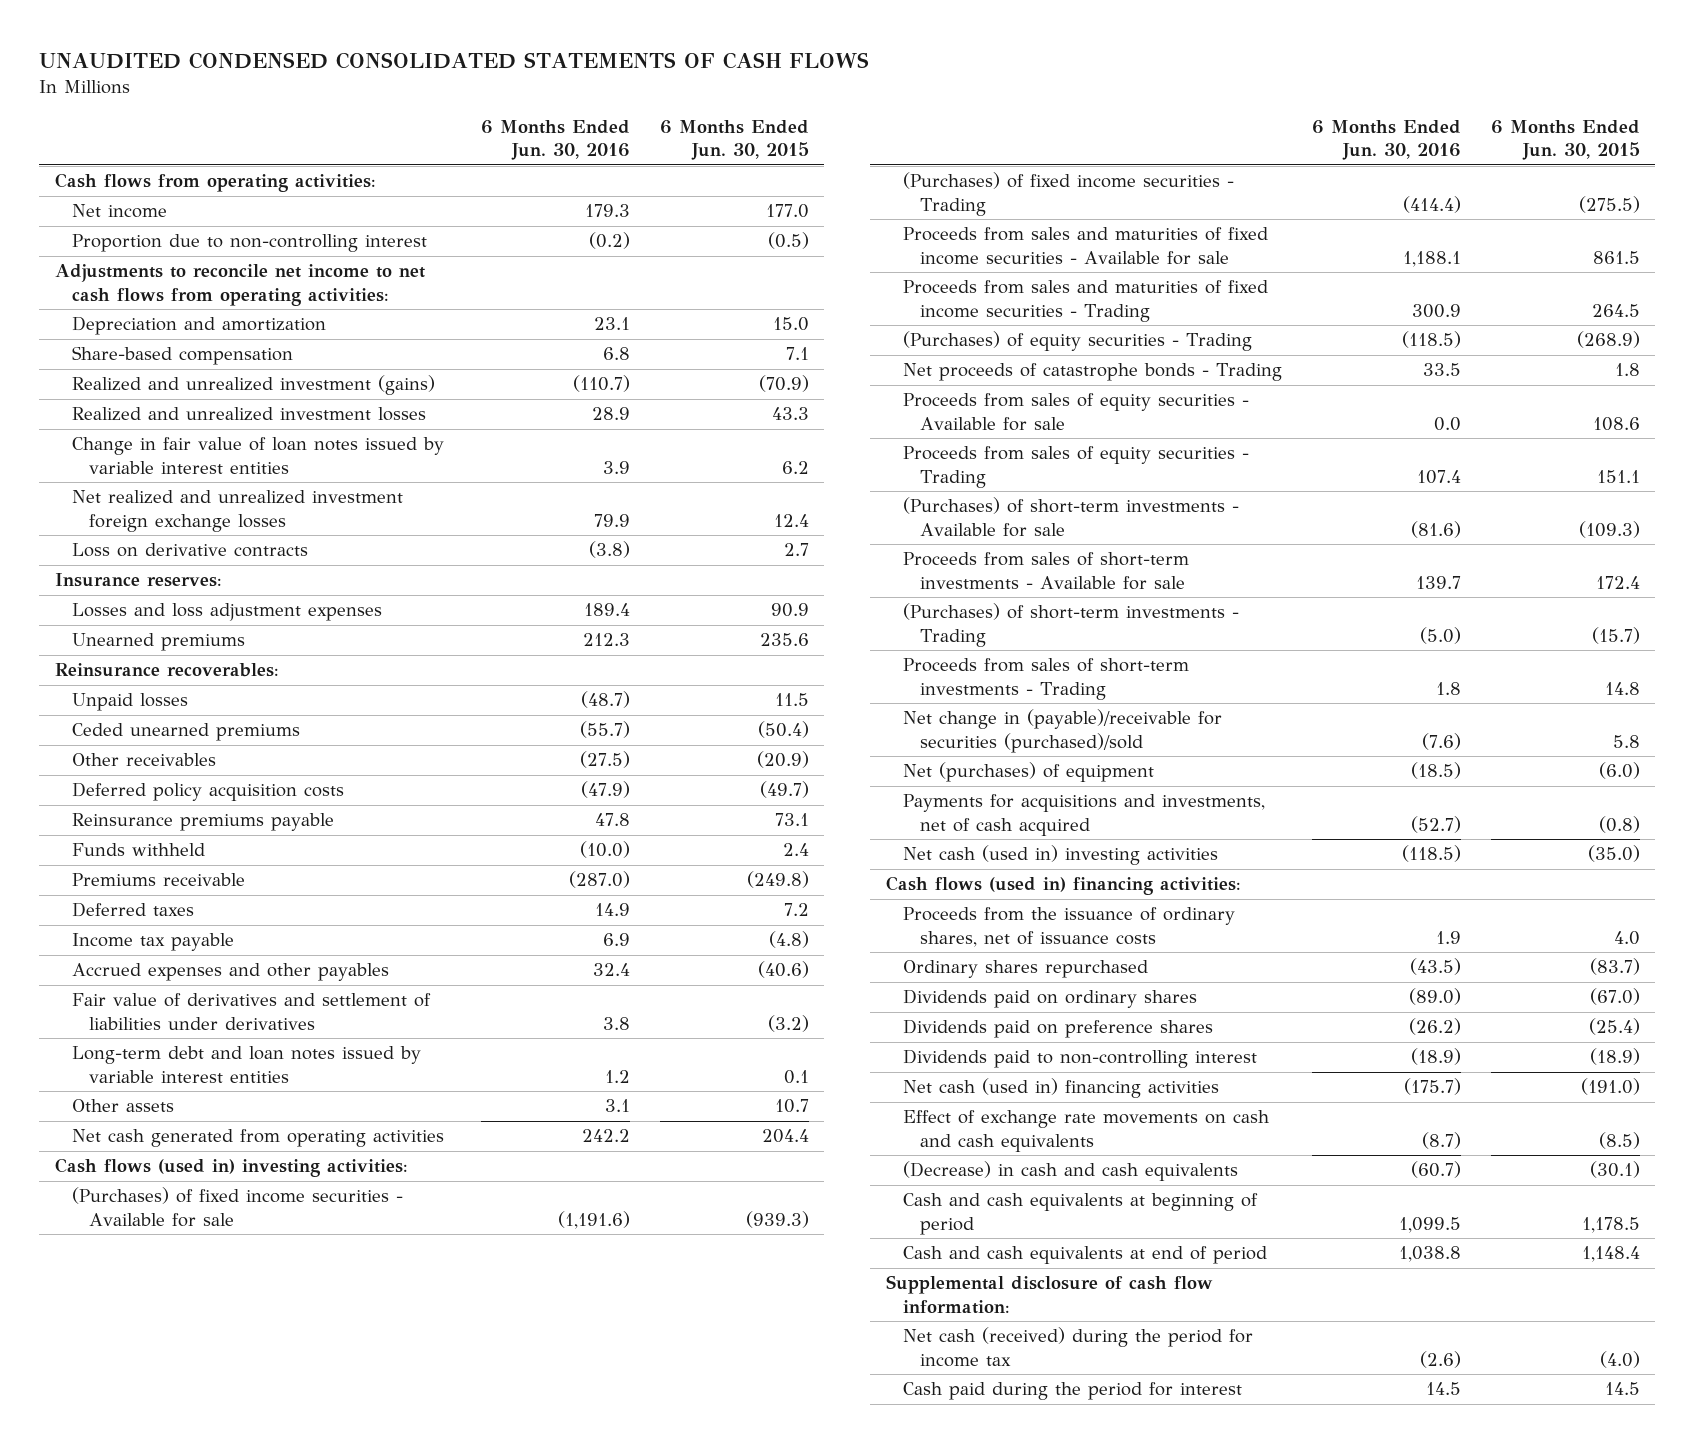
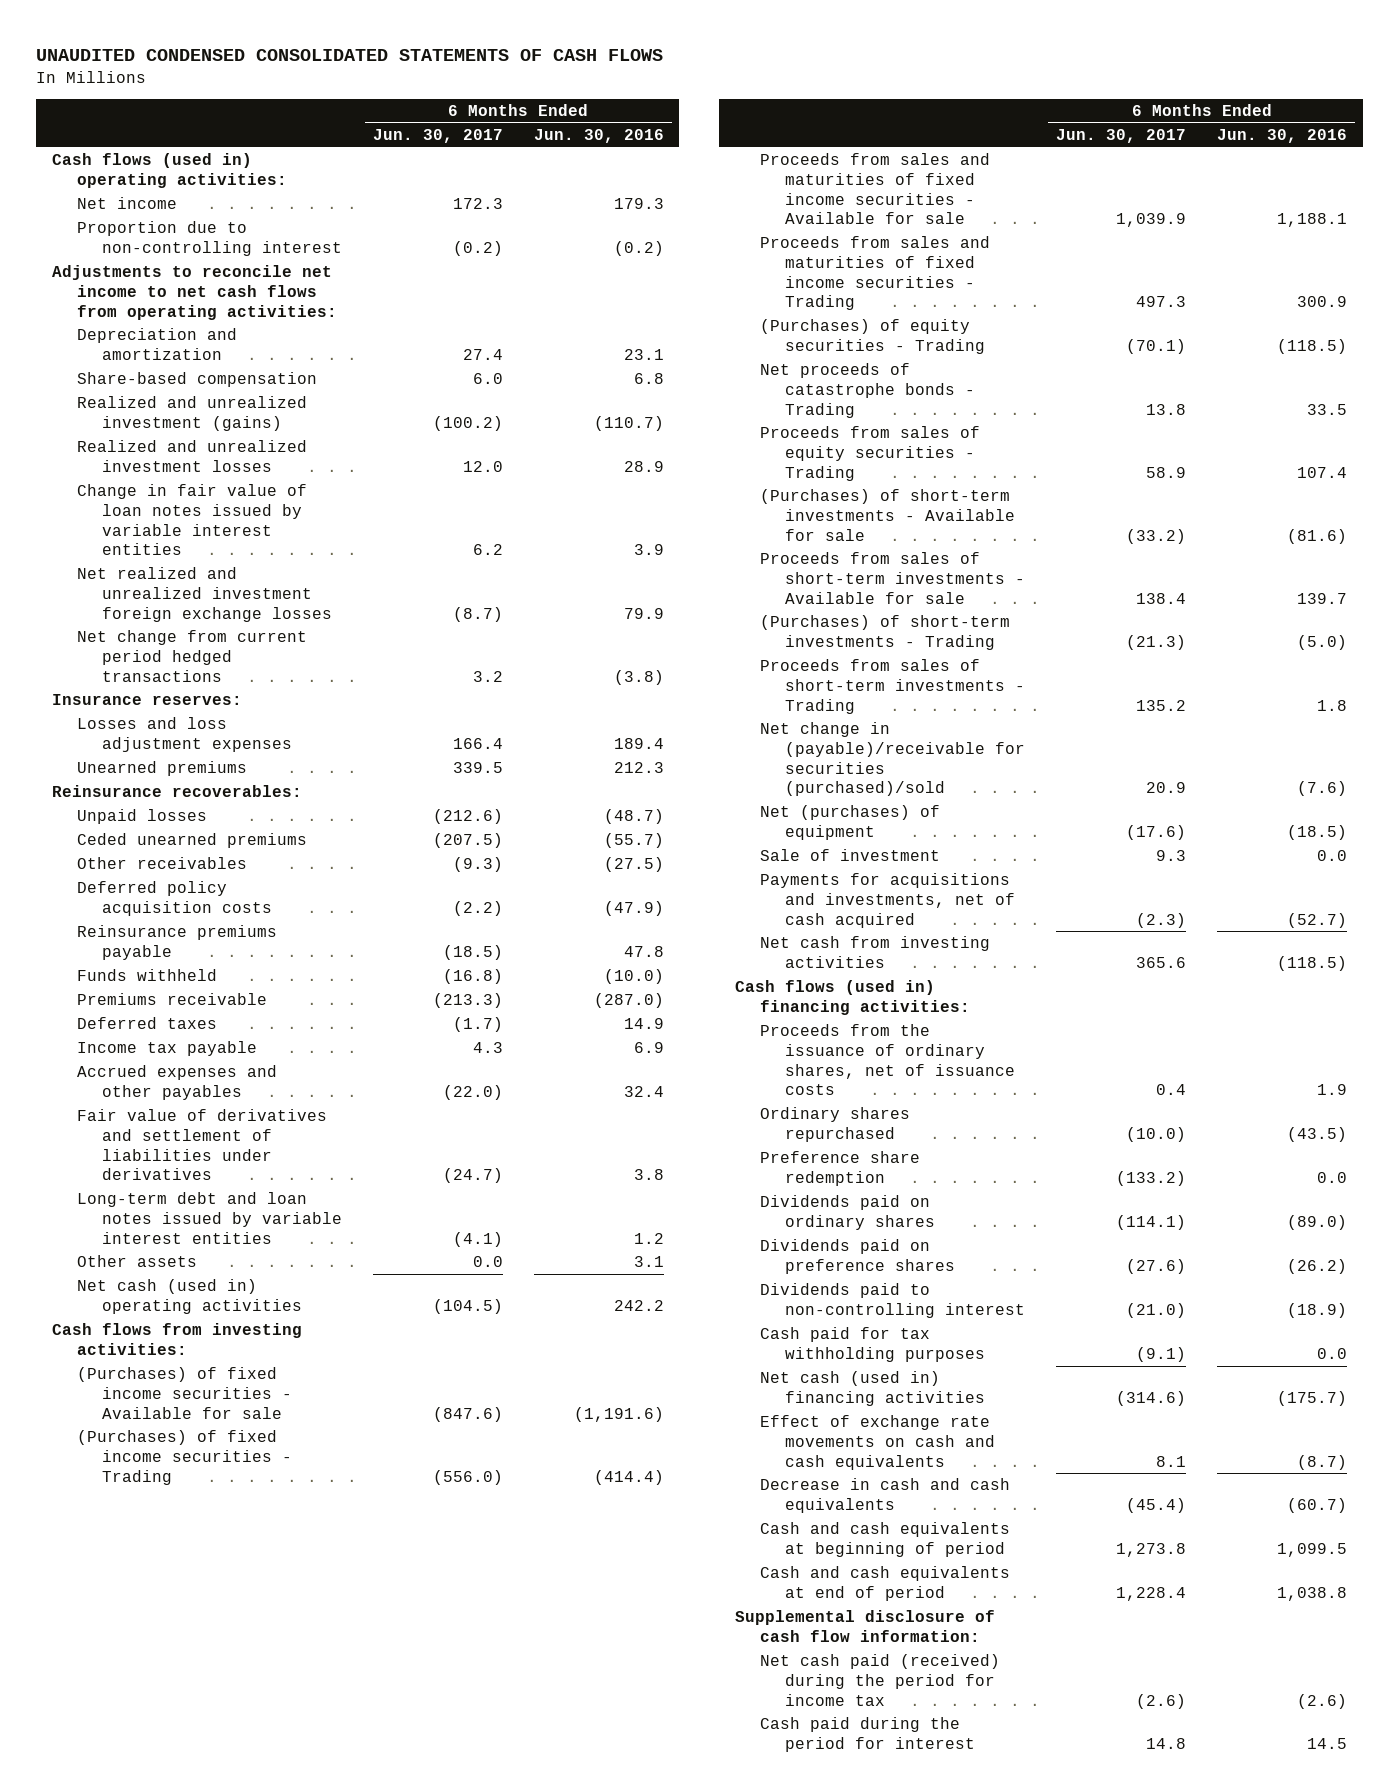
[660,119,810,161] 6 Months Ended Jun. 30, 2015 -> none
none -> [372,129,503,144] Jun. 30, 2017
[54,173,376,193] Cash flows from operating activities: -> [51,153,287,188] Cash flows (used in) operating activities:
[71,543,308,558] Loss on derivative contracts -> [76,630,307,682] Net change from current period hedged transactions
[71,1129,444,1148] Net cash generated from operating activities -> [76,1279,302,1314] Net cash (used in) operating activities
[54,1158,408,1178] Cash flows (used in) investing activities: -> [51,1323,302,1355] Cash flows from investing activities:
[902,393,1249,431] Proceeds from sales of equity securities - Available for sale -> none
none -> [759,849,940,862] Sale of investment
[902,845,1218,866] Net cash (used in) investing activities -> [759,936,990,968] Net cash from investing activities
none -> [759,1151,920,1186] Preference share redemption
none -> [759,1327,985,1362] Cash paid for tax withholding purposes
[902,1161,1238,1182] (Decrease) in cash and cash equivalents -> [759,1478,1010,1513] Decrease in cash and cash equivalents
[902,1327,1253,1367] Net cash (received) during the period for income tax -> [759,1654,1000,1706] Net cash paid (received) during the period for income tax

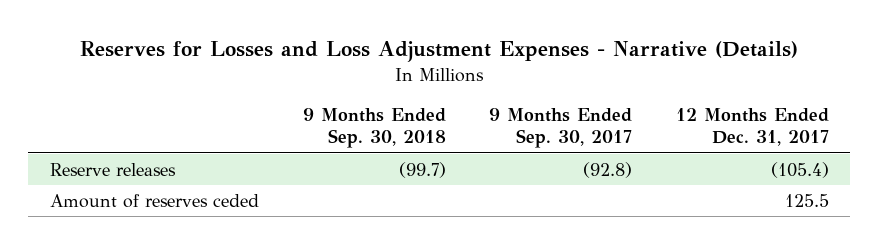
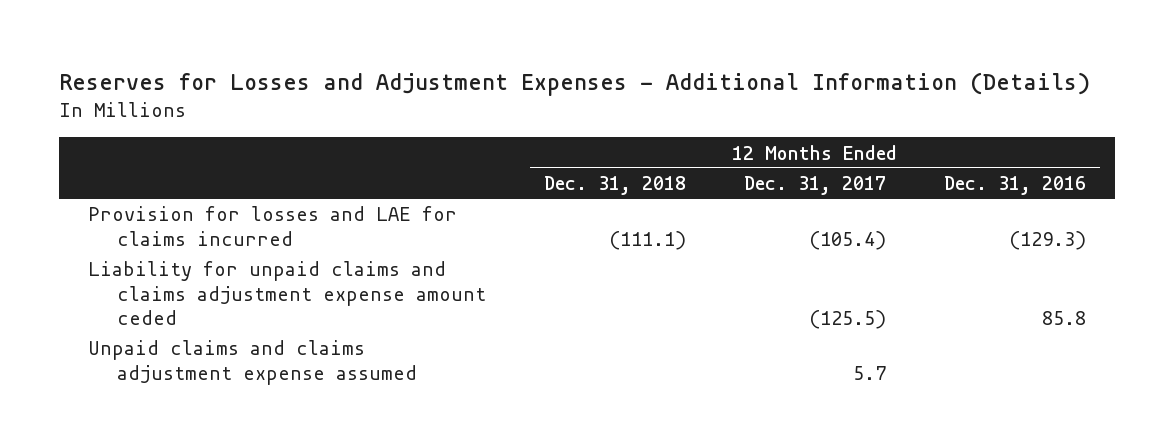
[80,41,799,63] Reserves for Losses and Loss Adjustment Expenses - Narrative (Details) -> [58,72,1090,97] Reserves for Losses and Adjustment Expenses - Additional Information (Details)
[302,107,446,149] 9 Months Ended Sep. 30, 2018 -> none
[489,107,633,149] 9 Months Ended Sep. 30, 2017 -> none
none -> [544,176,687,196] Dec. 31, 2018
none -> [943,176,1086,196] Dec. 31, 2016
[49,193,259,208] Amount of reserves ceded -> none
[49,162,176,176] Reserve releases -> [87,206,457,246] Provision for losses and LAE for claims incurred
none -> [87,261,487,325] Liability for unpaid claims and claims adjustment expense amount ceded
none -> [87,340,418,385] Unpaid claims and claims adjustment expense assumed

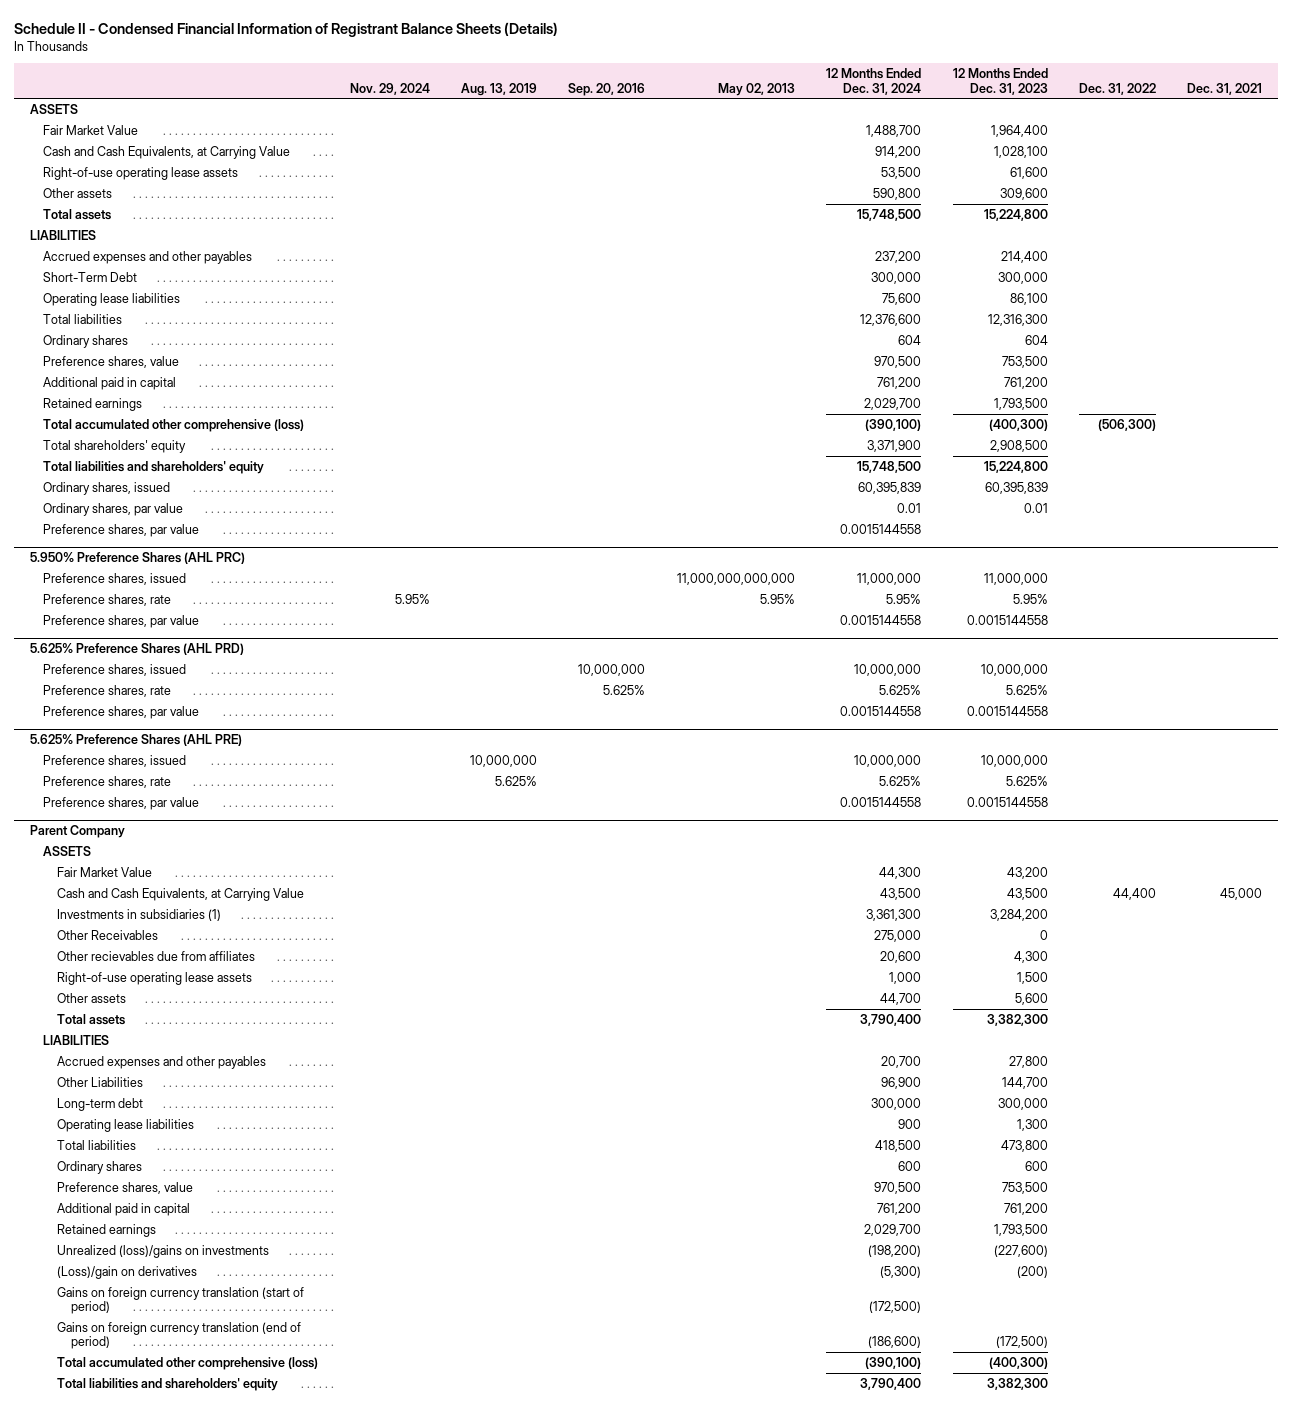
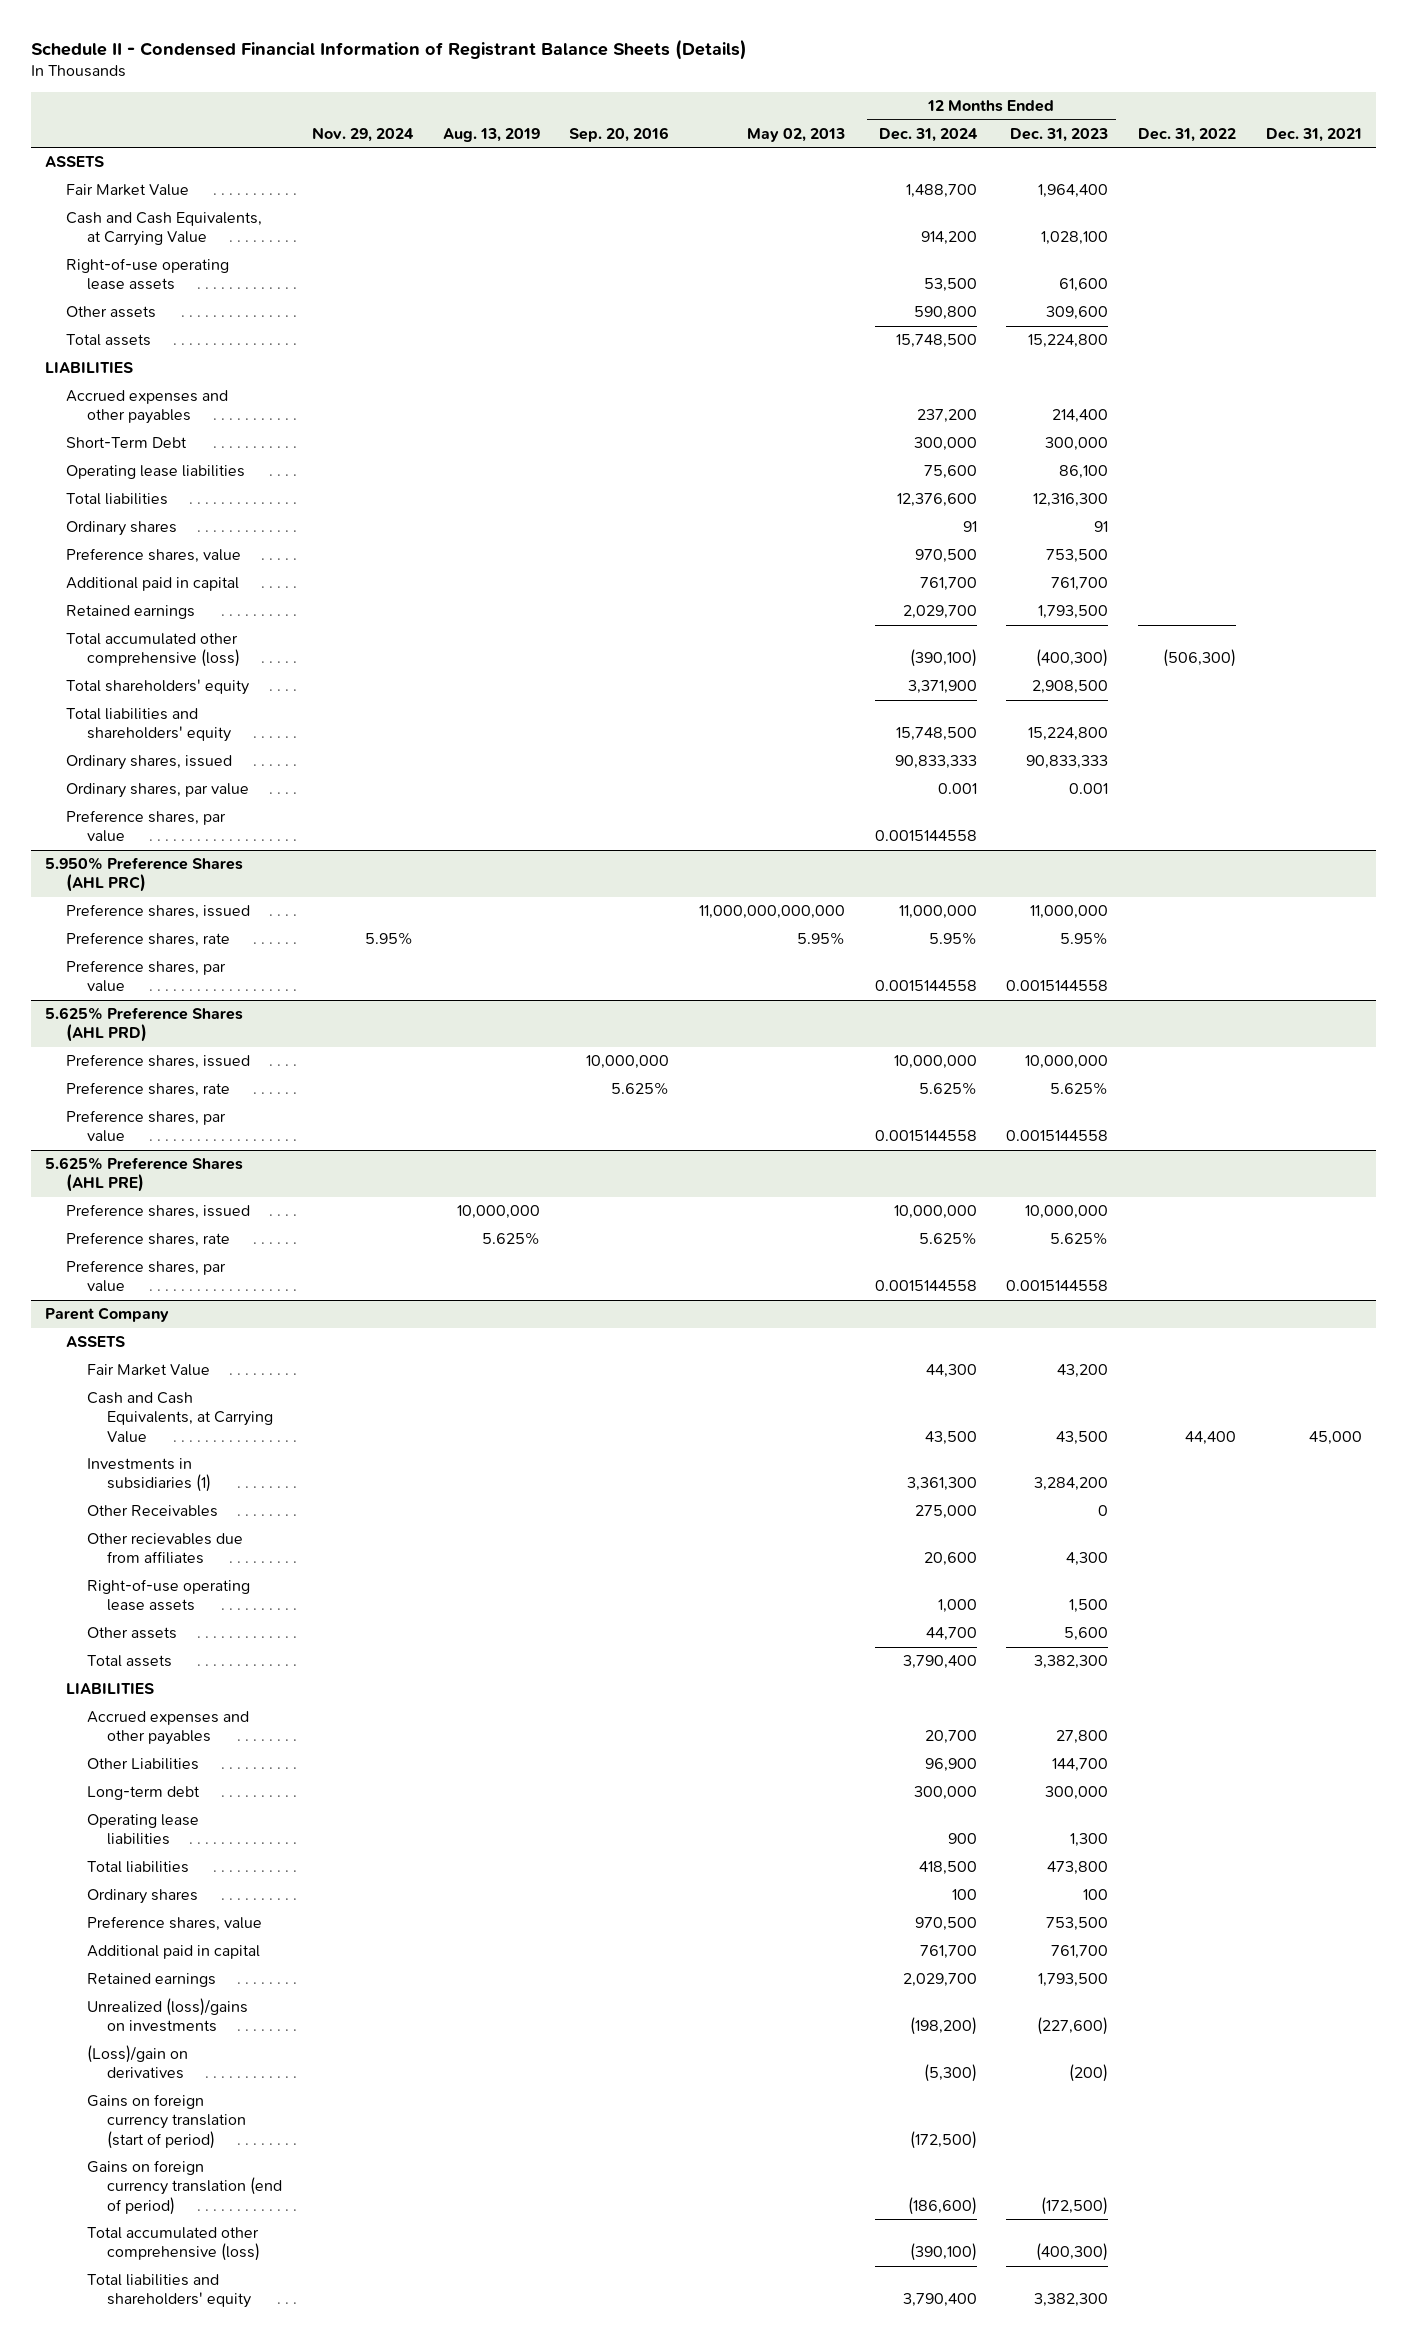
[898,334,922,345] 604 -> [962,521,977,533] 91
[1024,334,1048,345] 604 -> [1094,521,1109,533] 91
[877,376,922,389] 761,200 -> [919,577,977,592] 761,700
[1003,376,1048,389] 761,200 -> [1051,577,1109,592] 761,700
[858,481,922,494] 60,395,839 -> [894,755,977,770] 90,833,333
[984,481,1048,494] 60,395,839 -> [1026,755,1109,770] 90,833,333
[897,502,922,513] 0.01 -> [937,783,977,795] 0.001
[1023,502,1048,513] 0.01 -> [1069,783,1109,795] 0.001
[898,1160,922,1171] 600 -> [951,1889,977,1901] 100
[1024,1160,1048,1171] 600 -> [1083,1889,1109,1901] 100
[877,1202,922,1215] 761,200 -> [919,1945,977,1960] 761,700
[1003,1202,1048,1215] 761,200 -> [1051,1945,1109,1960] 761,700

